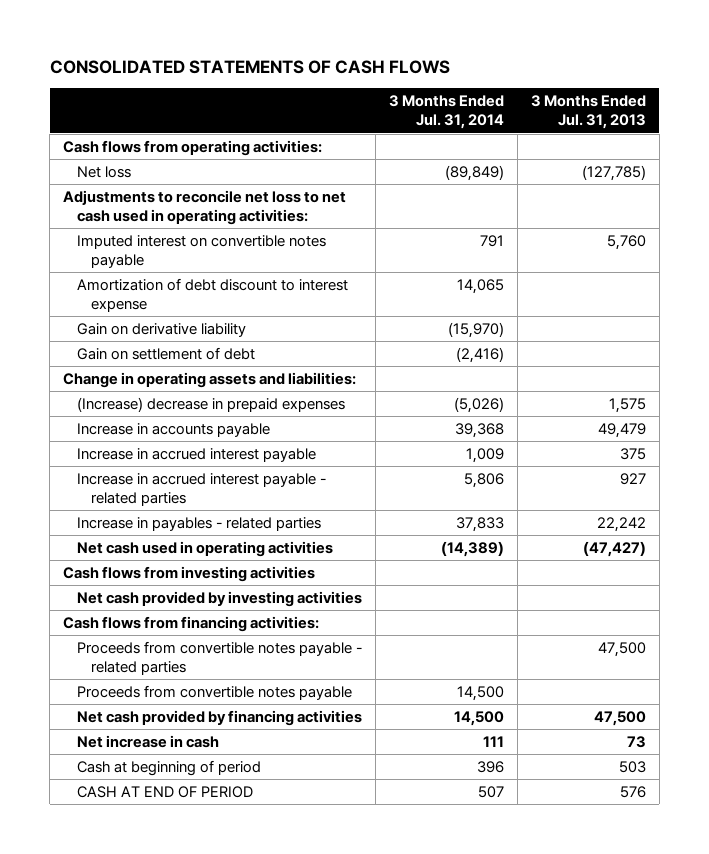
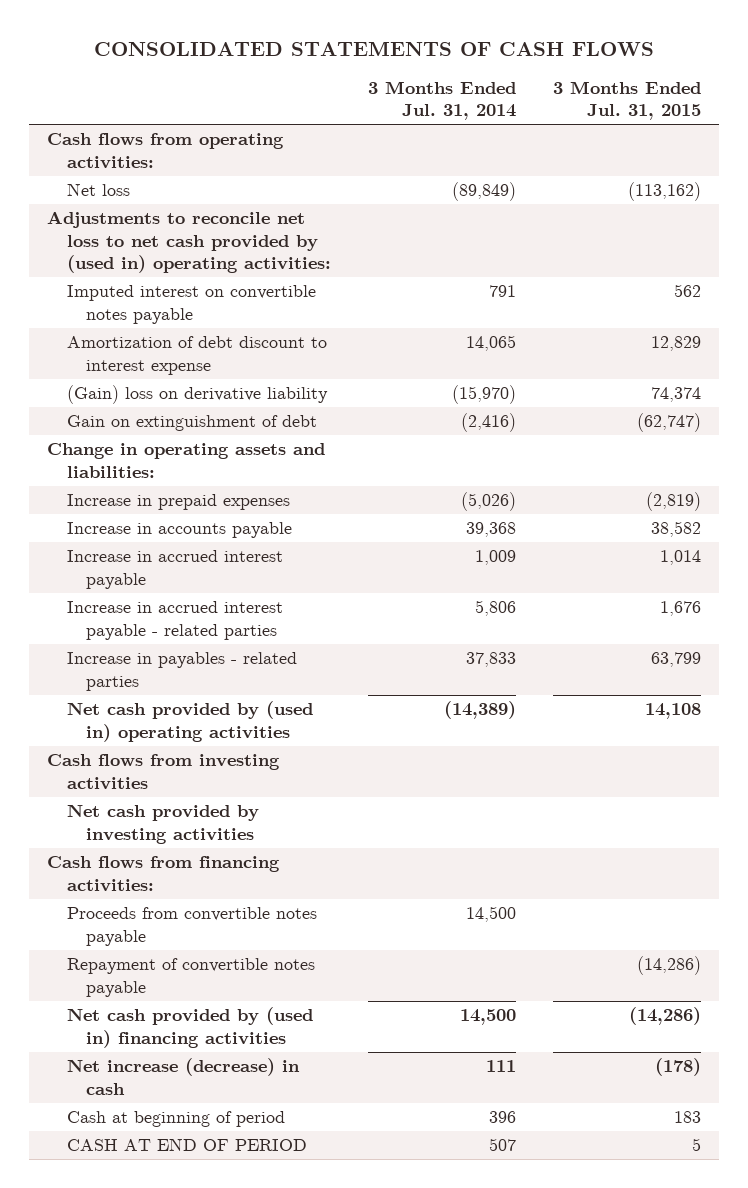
[530,95,646,130] 3 Months Ended Jul. 31, 2013 -> none
none -> [552,80,701,121] 3 Months Ended Jul. 31, 2015
[63,189,347,226] Adjustments to reconcile net loss to net cash used in operating activities: -> [47,211,331,274] Adjustments to reconcile net loss to net cash provided by (used in) operating activities:
[76,322,246,337] Gain on derivative liability -> [66,385,328,405] (Gain) loss on derivative liability
[76,346,255,360] Gain on settlement of debt -> [66,415,317,432] Gain on extinguishment of debt
[76,396,345,412] (Increase) decrease in prepaid expenses -> [66,494,290,511] Increase in prepaid expenses
[76,540,333,557] Net cash used in operating activities -> [66,701,313,742] Net cash provided by (used in) operating activities
[76,640,362,676] Proceeds from convertible notes payable - related parties -> none
none -> [66,958,315,997] Repayment of convertible notes payable
[76,709,362,726] Net cash provided by financing activities -> [66,1007,313,1048] Net cash provided by (used in) financing activities
[76,734,219,748] Net increase in cash -> [66,1058,300,1095] Net increase (decrease) in cash

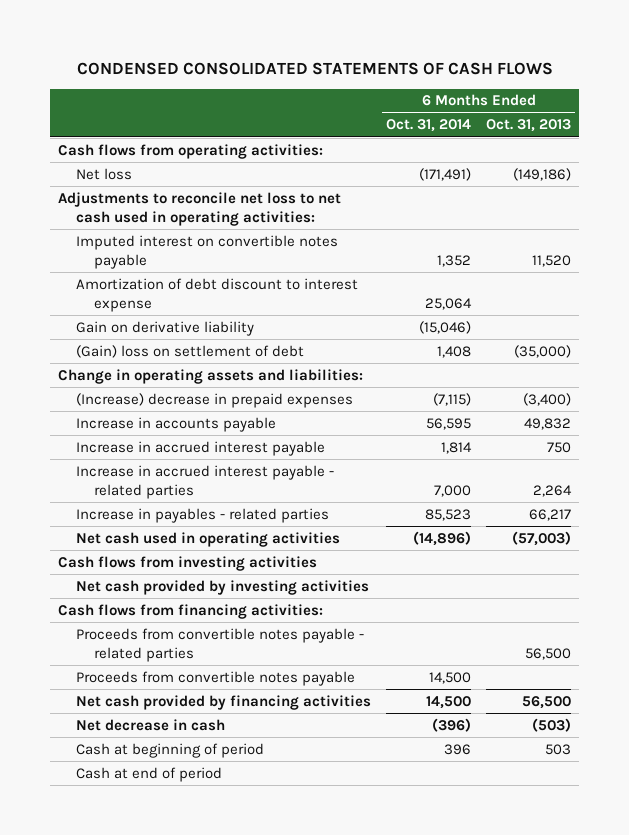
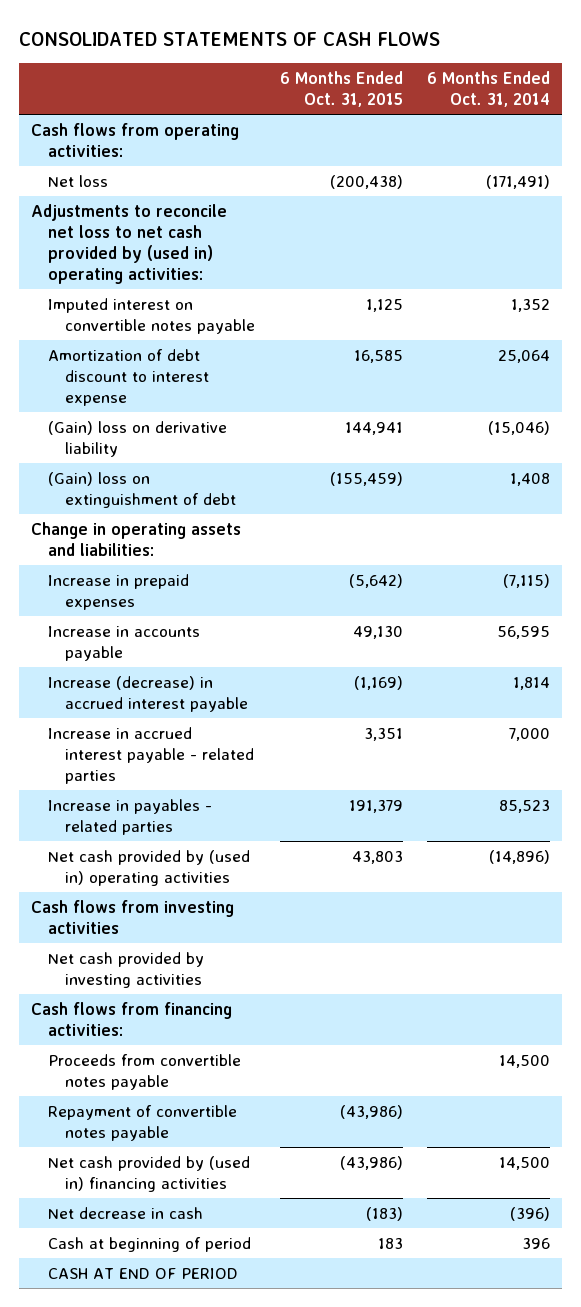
[76,61,553,75] CONDENSED CONSOLIDATED STATEMENTS OF CASH FLOWS -> [18,31,440,46] CONSOLIDATED STATEMENTS OF CASH FLOWS
[486,119,572,133] Oct. 31, 2013 -> none
none -> [279,70,403,107] 6 Months Ended Oct. 31, 2015
[58,191,342,226] Adjustments to reconcile net loss to net cash used in operating activities: -> [31,204,228,284] Adjustments to reconcile net loss to net cash provided by (used in) operating activities:
[76,320,255,336] Gain on derivative liability -> [48,421,228,458] (Gain) loss on derivative liability
[76,344,305,358] (Gain) loss on settlement of debt -> [48,472,237,509] (Gain) loss on extinguishment of debt
[76,392,354,408] (Increase) decrease in prepaid expenses -> [48,574,190,611] Increase in prepaid expenses
[76,440,326,456] Increase in accrued interest payable -> [48,676,249,713] Increase (decrease) in accrued interest payable
[76,531,341,547] Net cash used in operating activities -> [48,850,251,887] Net cash provided by (used in) operating activities
[76,627,365,662] Proceeds from convertible notes payable - related parties -> none
none -> [48,1105,238,1142] Repayment of convertible notes payable
[76,694,372,710] Net cash provided by financing activities -> [48,1156,251,1193] Net cash provided by (used in) financing activities
[76,766,223,782] Cash at end of period -> [48,1268,239,1280] CASH AT END OF PERIOD

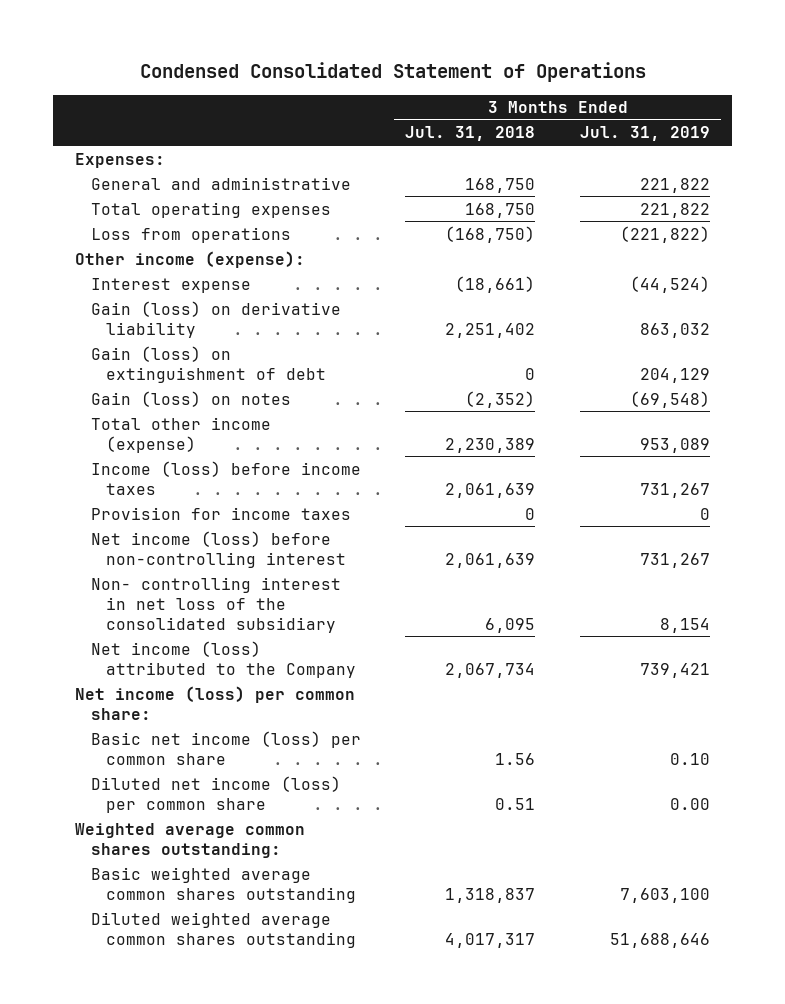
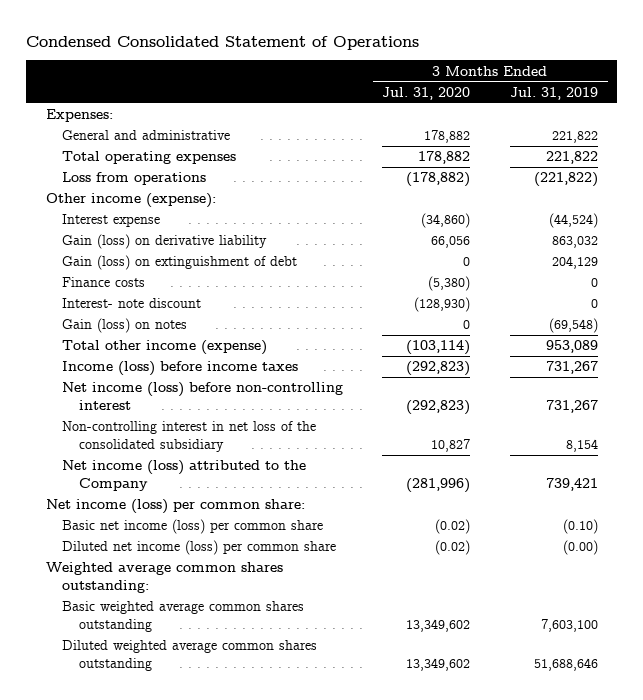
[405,126,536,142] Jul. 31, 2018 -> none
none -> [382,86,471,100] Jul. 31, 2020
none -> [62,277,146,288] Finance costs
none -> [62,298,202,309] Interest- note discount
[90,506,351,520] Provision for income taxes -> none
[90,576,341,633] Non- controlling interest in net loss of the consolidated subsidiary -> [62,421,317,452] Non-controlling interest in net loss of the consolidated subsidiary
[669,752,710,765] 0.10 -> [562,519,598,535] (0.10)
[669,797,710,810] 0.00 -> [562,540,598,556] (0.00)

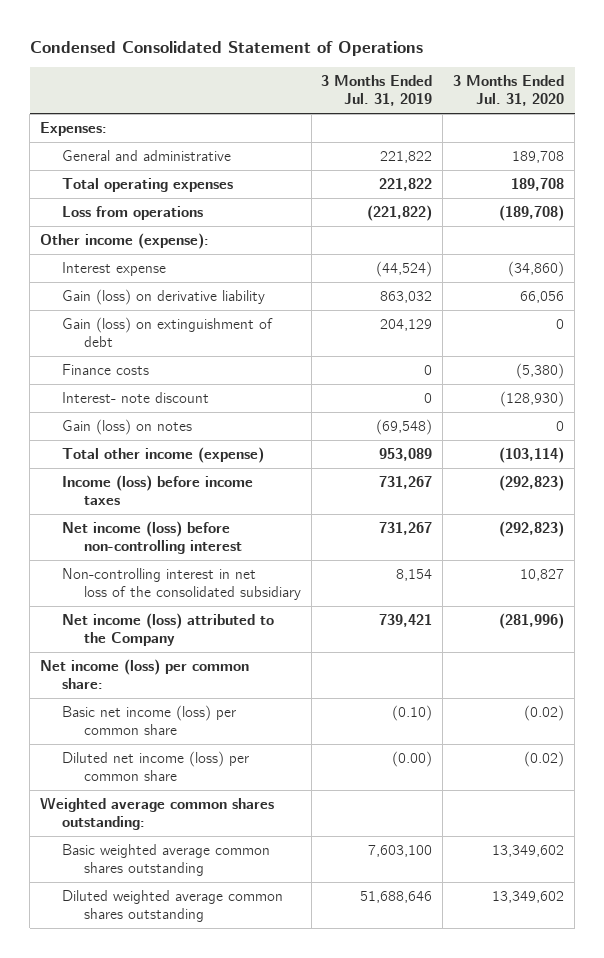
[424,130,471,144] 178,882 -> [512,150,565,163] 189,708
[418,151,471,165] 178,882 -> [511,177,565,191] 189,708
[406,172,471,188] (178,882) -> [499,204,565,221] (189,708)

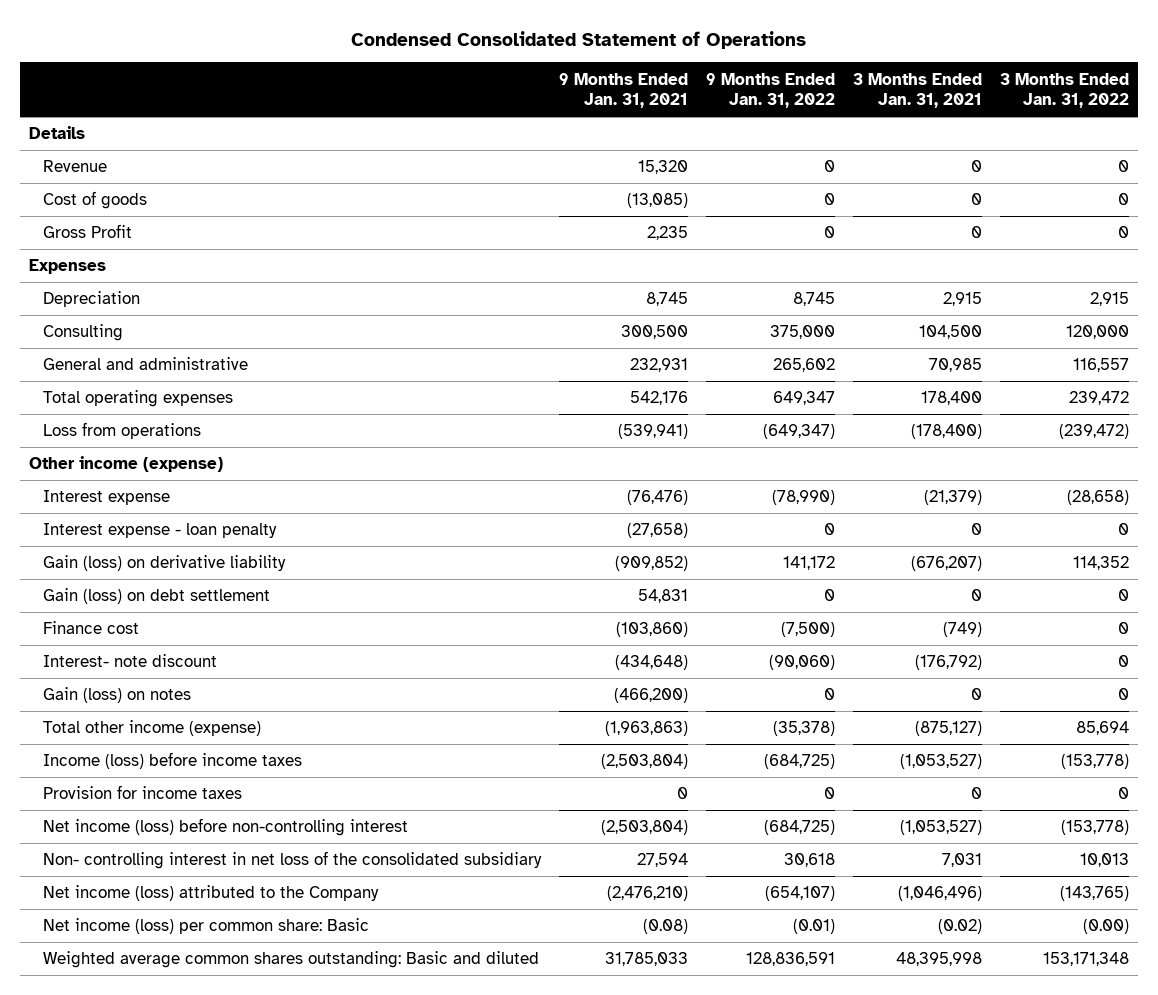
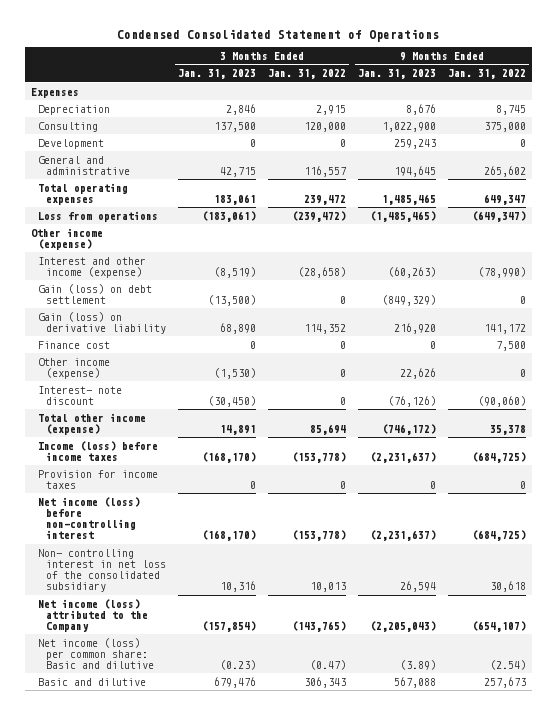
[559,72,689,109] 9 Months Ended Jan. 31, 2021 -> none
[853,72,983,109] 3 Months Ended Jan. 31, 2021 -> none
none -> [177,69,256,80] Jan. 31, 2023
none -> [357,69,436,80] Jan. 31, 2023
[28,126,85,140] Details -> none
[43,160,108,173] Revenue -> none
[43,191,148,210] Cost of goods -> none
[43,224,133,239] Gross Profit -> none
none -> [38,138,105,149] Development
[43,523,278,539] Interest expense - loan penalty -> none
[43,490,171,506] Interest expense -> [38,256,147,278] Interest and other income (expense)
[43,555,287,572] Gain (loss) on derivative liability -> [38,311,166,334] Gain (loss) on derivative liability
[781,622,836,638] (7,500) -> [495,340,526,351] 7,500
none -> [38,357,111,379] Other income (expense)
[43,687,192,704] Gain (loss) on notes -> none
[773,721,836,737] (35,378) -> [489,424,526,435] 35,378
[43,951,540,969] Weighted average common shares outstanding: Basic and diluted -> none
[43,918,370,935] Net income (loss) per common share: Basic -> [38,637,154,669] Net income (loss) per common share: Basic and dilutive
[793,919,836,935] (0.01) -> [489,659,526,670] (2.54)
[1083,919,1130,935] (0.00) -> [309,659,346,670] (0.47)
none -> [38,677,147,686] Basic and dilutive

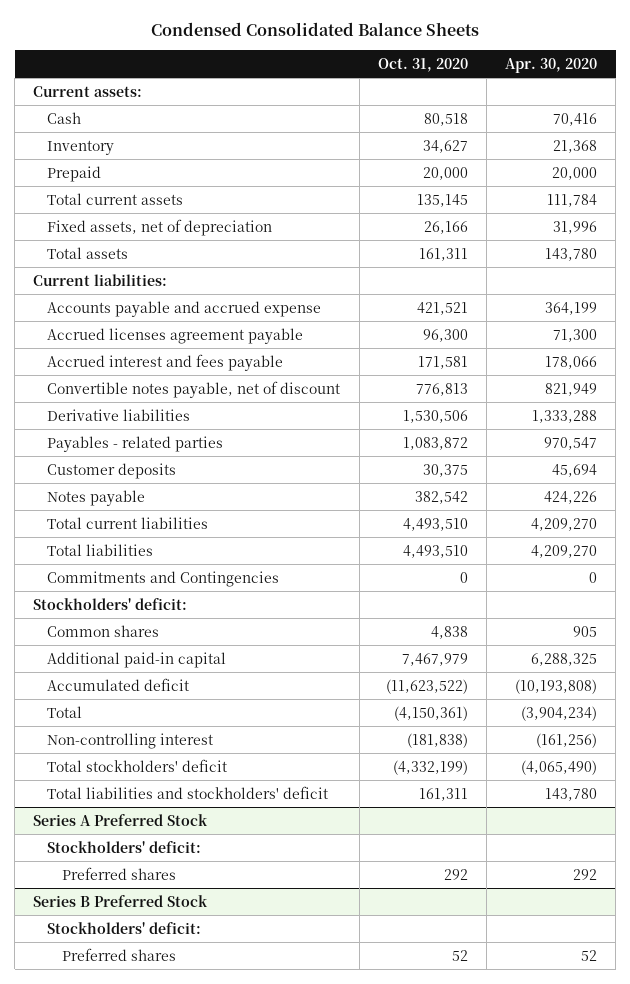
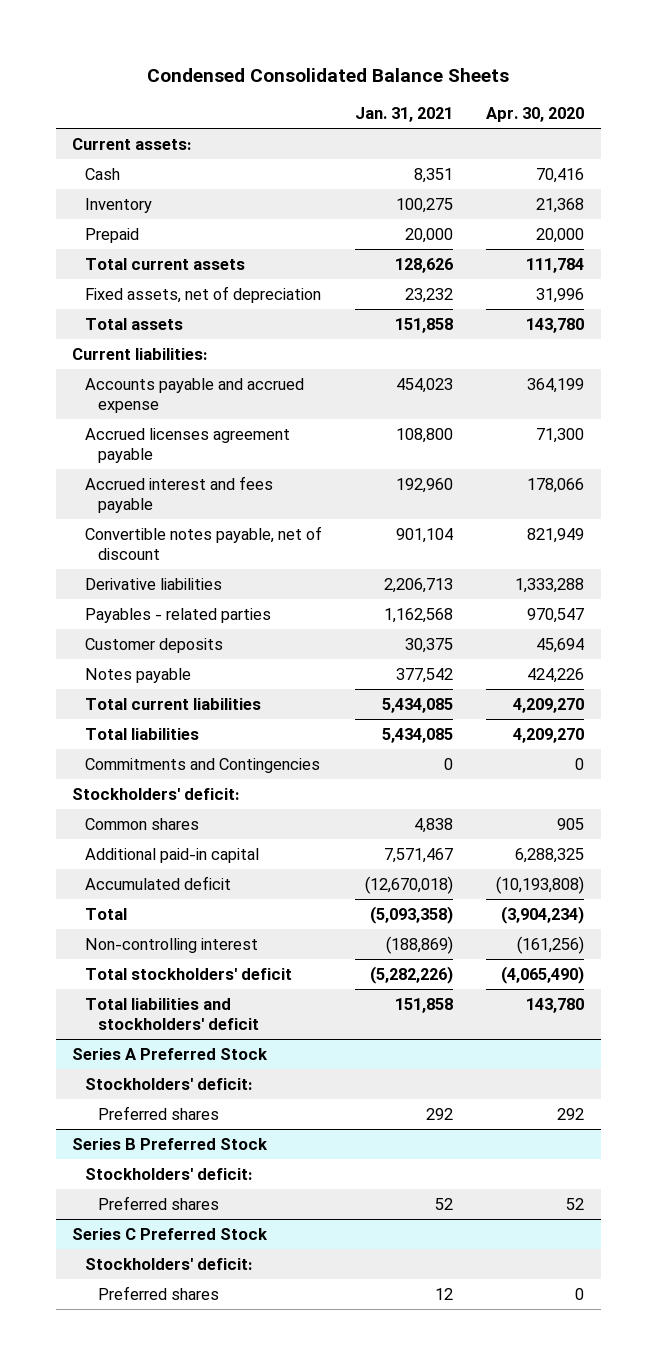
[377,57,468,72] Oct. 31, 2020 -> none
none -> [355,107,454,123] Jan. 31, 2021
none -> [72,1227,269,1240] Series C Preferred Stock
none -> [85,1257,253,1270] Stockholders' deficit:
none -> [98,1285,220,1300] Preferred shares

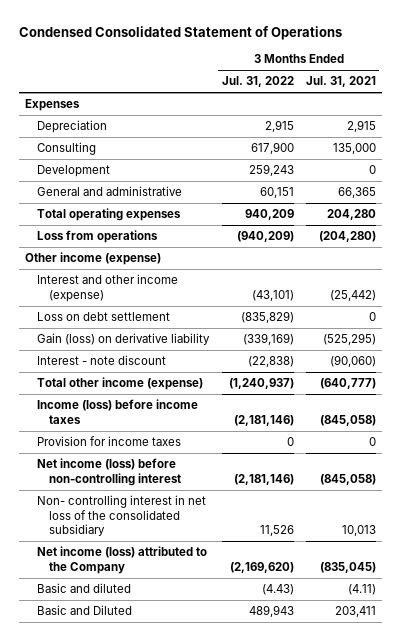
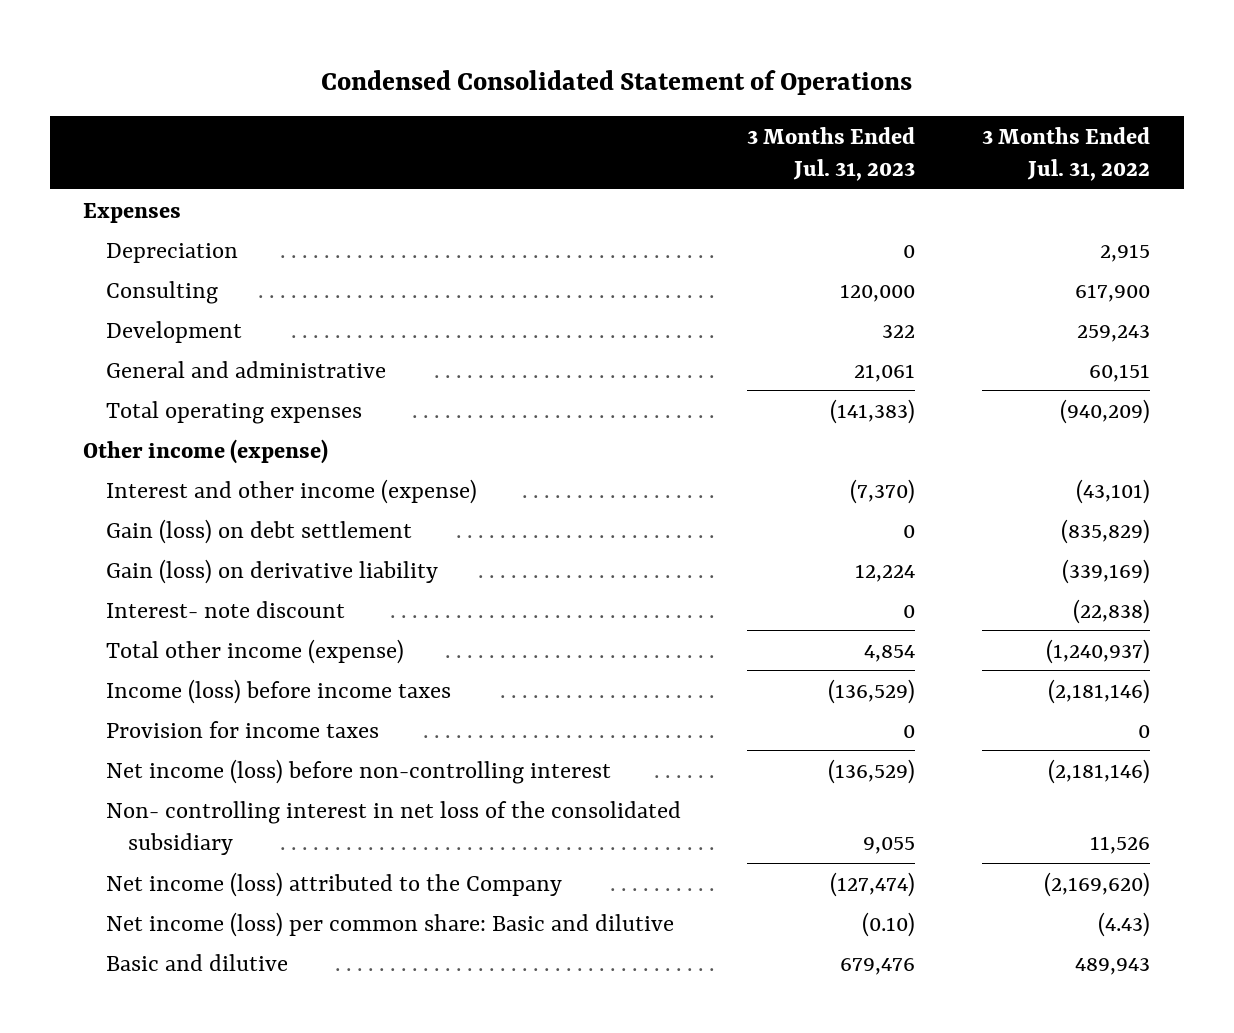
[306,76,377,88] Jul. 31, 2021 -> none
none -> [747,126,916,182] 3 Months Ended Jul. 31, 2023
[37,230,159,244] Loss from operations -> none
[244,209,294,221] 940,209 -> [1060,398,1151,424] (940,209)
[37,312,171,322] Loss on debt settlement -> [105,518,412,544] Gain (loss) on debt settlement
[37,355,167,366] Interest - note discount -> [105,600,345,618] Interest- note discount
[37,583,132,594] Basic and diluted -> [105,911,674,937] Net income (loss) per common share: Basic and dilutive
[37,605,133,616] Basic and Diluted -> [105,953,288,971] Basic and dilutive

